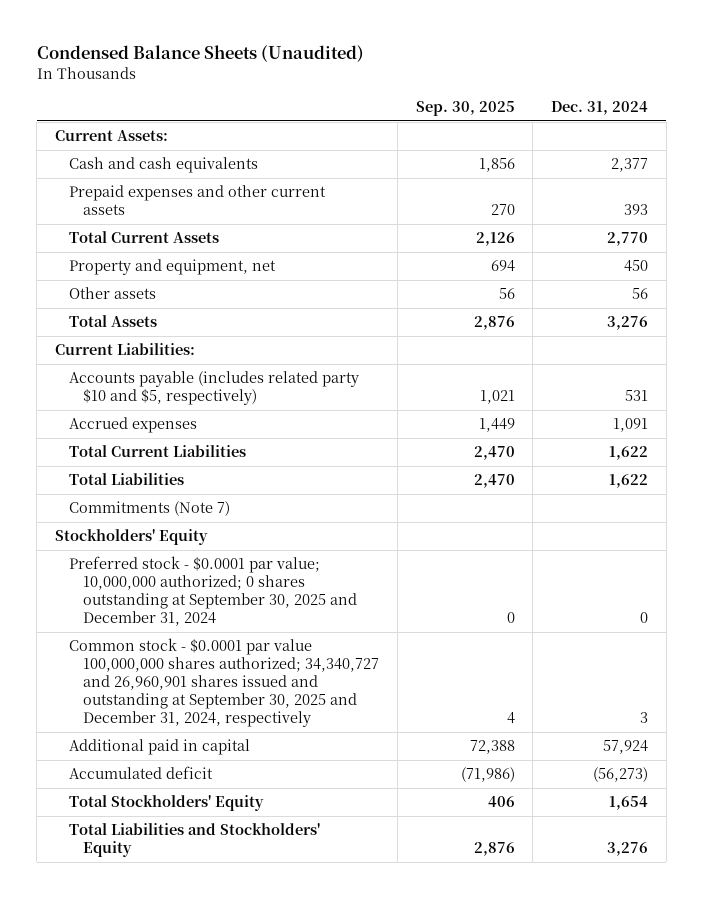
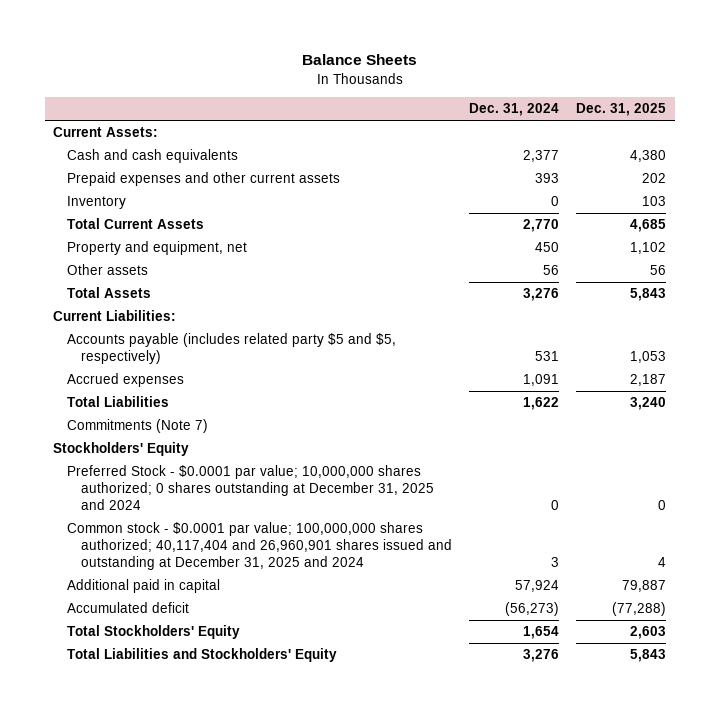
[36,45,364,63] Condensed Balance Sheets (Unaudited) -> [301,54,417,66] Balance Sheets
[415,101,515,117] Sep. 30, 2025 -> none
none -> [576,103,667,117] Dec. 31, 2025
none -> [67,196,127,210] Inventory
[69,371,360,406] Accounts payable (includes related party $10 and $5, respectively) -> [67,333,397,364] Accounts payable (includes related party $5 and $5, respectively)
[69,445,247,458] Total Current Liabilities -> none
[69,556,358,627] Preferred stock - $0.0001 par value; 10,000,000 authorized; 0 shares outstanding at September 30, 2025 and December 31, 2024 -> [67,465,435,510] Preferred Stock - $0.0001 par value; 10,000,000 shares authorized; 0 shares outstanding at December 31, 2025 and 2024
[69,638,380,728] Common stock - $0.0001 par value 100,000,000 shares authorized; 34,340,727 and 26,960,901 shares issued and outstanding at September 30, 2025 and December 31, 2024, respectively -> [67,522,453,570] Common stock - $0.0001 par value; 100,000,000 shares authorized; 40,117,404 and 26,960,901 shares issued and outstanding at December 31, 2025 and 2024

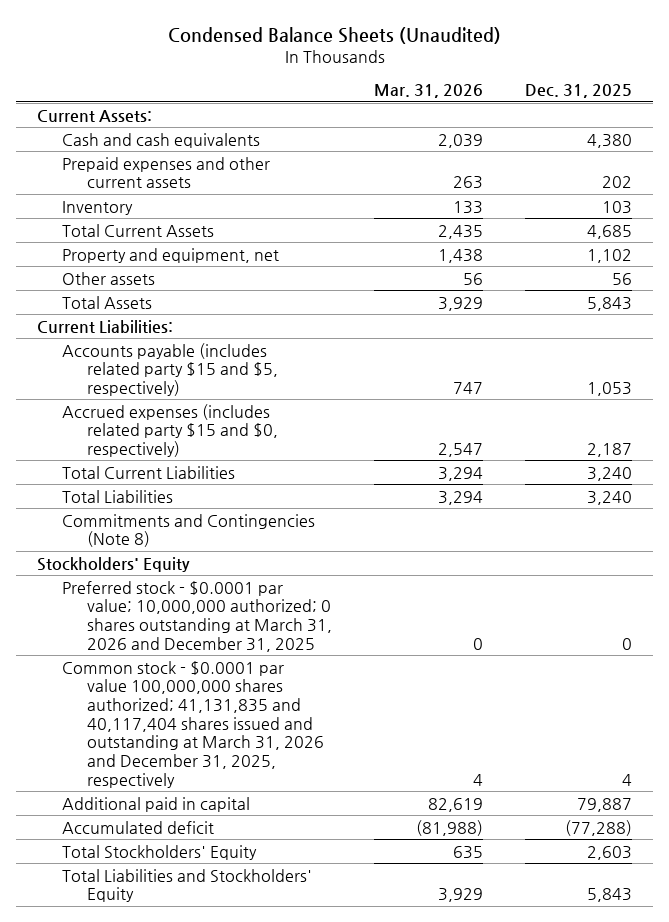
[301,54,417,66] Balance Sheets -> [167,26,501,44] Condensed Balance Sheets (Unaudited)
[469,103,560,117] Dec. 31, 2024 -> none
none -> [373,83,483,98] Mar. 31, 2026
[67,333,397,364] Accounts payable (includes related party $5 and $5, respectively) -> [62,342,278,396] Accounts payable (includes related party $15 and $5, respectively)
[67,373,185,388] Accrued expenses -> [62,403,278,457] Accrued expenses (includes related party $15 and $0, respectively)
none -> [62,465,236,479] Total Current Liabilities
[67,419,209,434] Commitments (Note 7) -> [62,513,316,548] Commitments and Contingencies (Note 8)
[67,465,435,510] Preferred Stock - $0.0001 par value; 10,000,000 shares authorized; 0 shares outstanding at December 31, 2025 and 2024 -> [62,580,332,652] Preferred stock - $0.0001 par value; 10,000,000 authorized; 0 shares outstanding at March 31, 2026 and December 31, 2025
[67,522,453,570] Common stock - $0.0001 par value; 100,000,000 shares authorized; 40,117,404 and 26,960,901 shares issued and outstanding at December 31, 2025 and 2024 -> [62,660,324,788] Common stock - $0.0001 par value 100,000,000 shares authorized; 41,131,835 and 40,117,404 shares issued and outstanding at March 31, 2026 and December 31, 2025, respectively

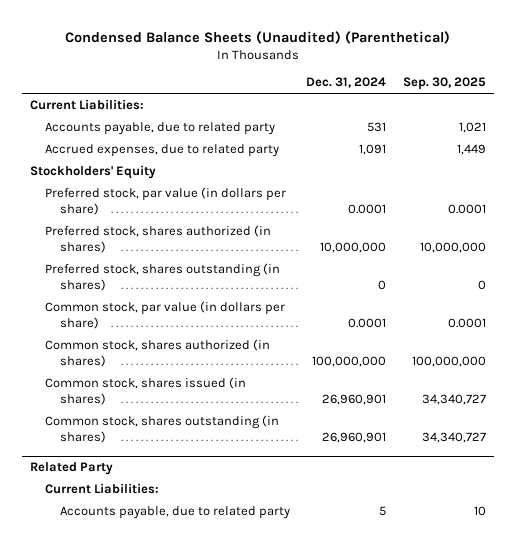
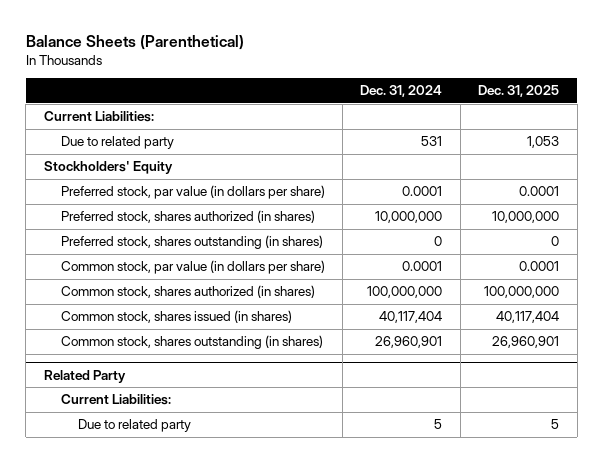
[64,30,450,44] Condensed Balance Sheets (Unaudited) (Parenthetical) -> [25,34,244,50] Balance Sheets (Parenthetical)
[402,77,486,91] Sep. 30, 2025 -> none
none -> [478,85,560,98] Dec. 31, 2025
[44,143,279,157] Accrued expenses, due to related party -> none
[44,121,275,135] Accounts payable, due to related party -> [60,136,174,150] Due to related party
[322,394,387,406] 26,960,901 -> [379,311,443,324] 40,117,404
[59,505,290,519] Accounts payable, due to related party -> [77,419,191,433] Due to related party

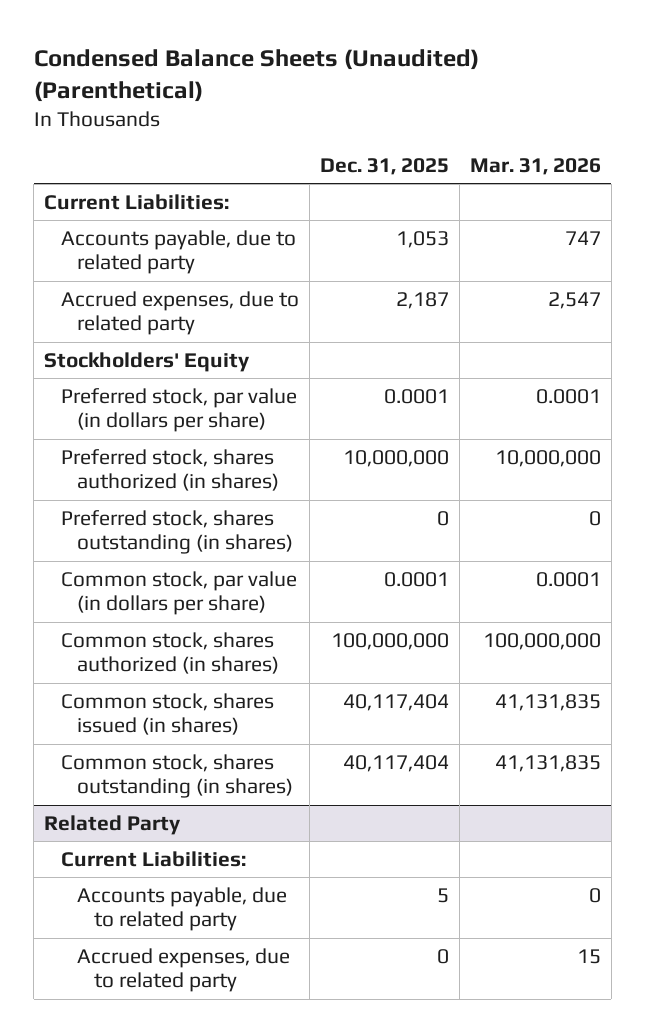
[25,34,244,50] Balance Sheets (Parenthetical) -> [33,48,479,103] Condensed Balance Sheets (Unaudited) (Parenthetical)
[360,85,443,98] Dec. 31, 2024 -> none
none -> [469,157,601,175] Mar. 31, 2026
[60,136,174,150] Due to related party -> [60,229,296,275] Accounts payable, due to related party
none -> [60,290,299,336] Accrued expenses, due to related party
[492,336,560,349] 26,960,901 -> [342,754,449,772] 40,117,404
[77,419,191,433] Due to related party -> [77,886,288,932] Accounts payable, due to related party
none -> [77,947,291,993] Accrued expenses, due to related party

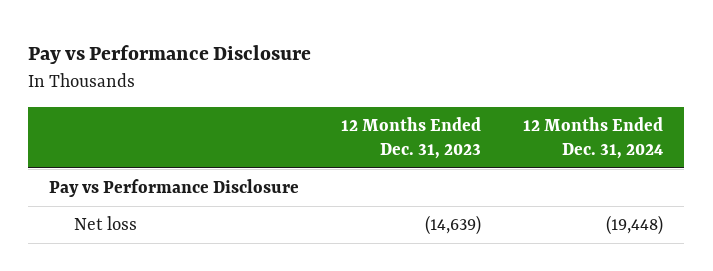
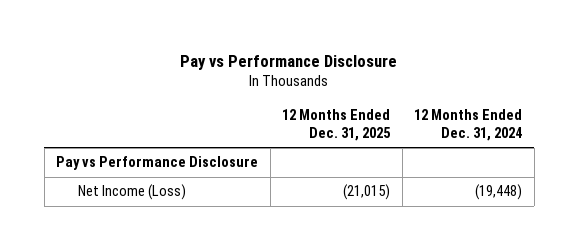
[341,117,482,159] 12 Months Ended Dec. 31, 2023 -> none
none -> [282,109,392,142] 12 Months Ended Dec. 31, 2025
[73,216,137,231] Net loss -> [78,184,187,201] Net Income (Loss)

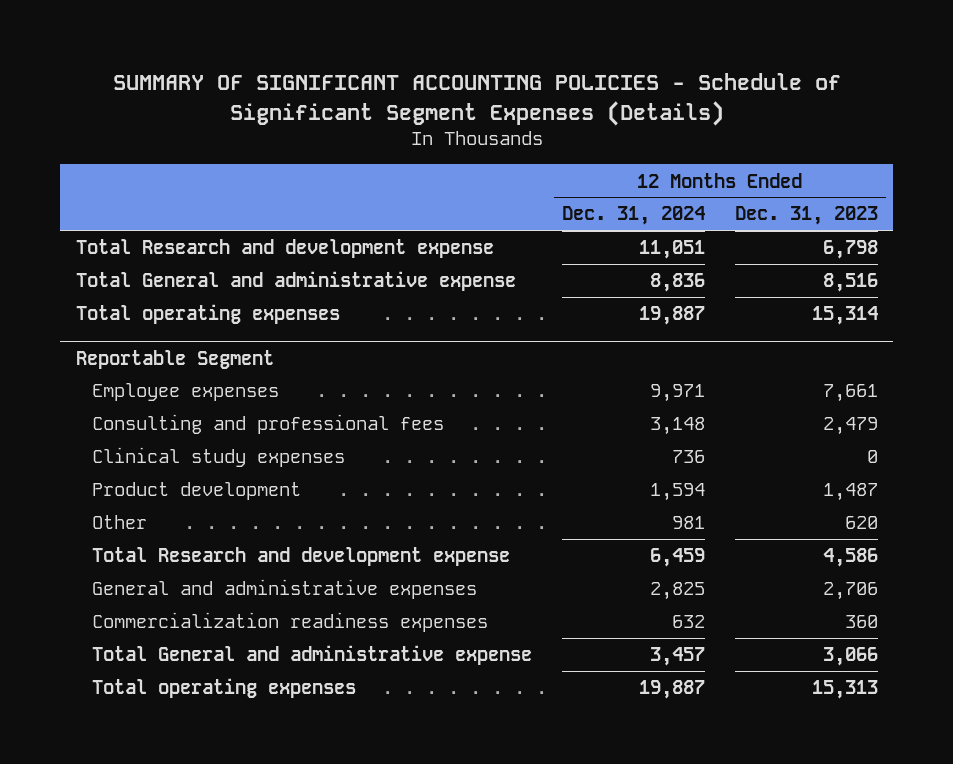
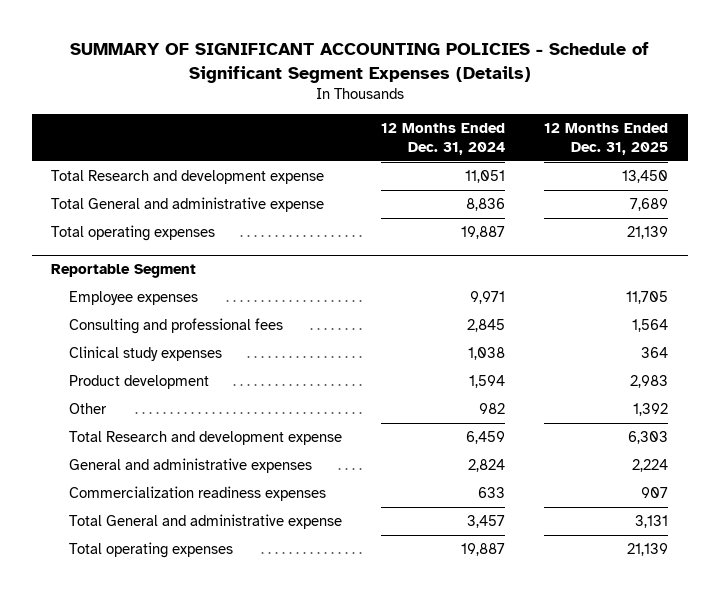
[734,206,878,226] Dec. 31, 2023 -> none
none -> [544,122,669,155] 12 Months Ended Dec. 31, 2025
[649,417,705,436] 3,148 -> [467,318,506,332] 2,845
[671,450,705,464] 736 -> [468,346,506,360] 1,038
[671,516,705,530] 981 -> [479,402,506,414] 982
[649,582,705,601] 2,825 -> [468,458,506,472] 2,824
[671,615,705,629] 632 -> [478,486,506,498] 633

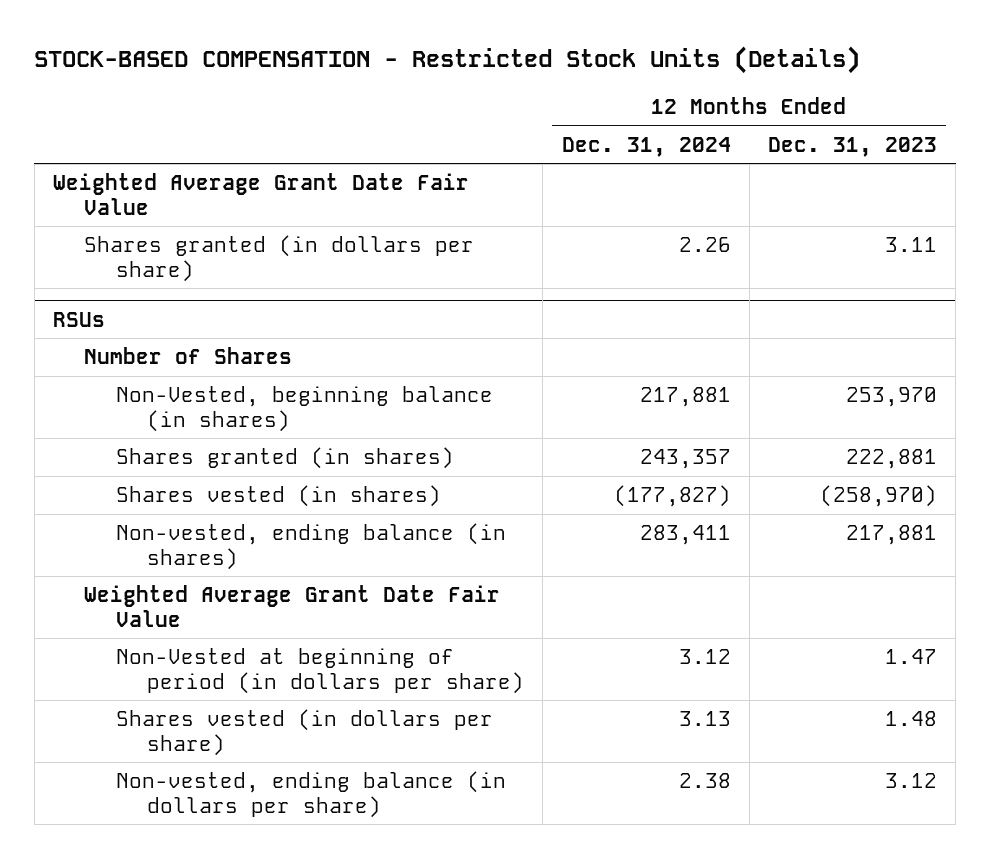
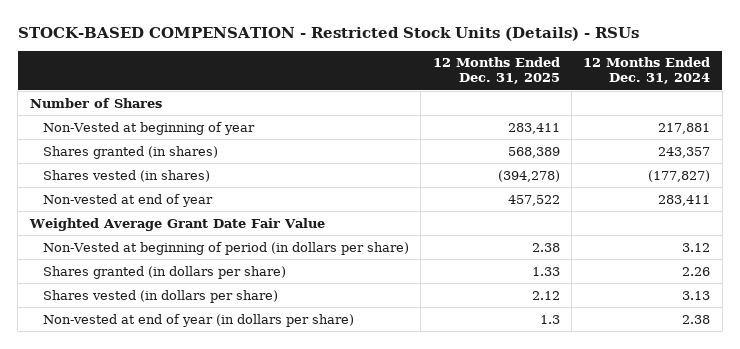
[34,45,861,74] STOCK-BASED COMPENSATION - Restricted Stock Units (Details) -> [17,26,639,41] STOCK-BASED COMPENSATION - Restricted Stock Units (Details) - RSUs
[768,136,938,157] Dec. 31, 2023 -> none
none -> [432,57,560,85] 12 Months Ended Dec. 31, 2025
[53,173,470,215] Weighted Average Grant Date Fair Value -> none
[53,311,106,327] RSUs -> none
[115,386,493,432] Non-Vested, beginning balance (in shares) -> [43,121,256,135] Non-Vested at beginning of year
[115,523,506,570] Non-vested, ending balance (in shares) -> [43,193,214,207] Non-vested at end of year
[84,235,475,282] Shares granted (in dollars per share) -> [43,265,287,279] Shares granted (in dollars per share)
[115,771,506,818] Non-vested, ending balance (in dollars per share) -> [43,313,355,327] Non-vested at end of year (in dollars per share)

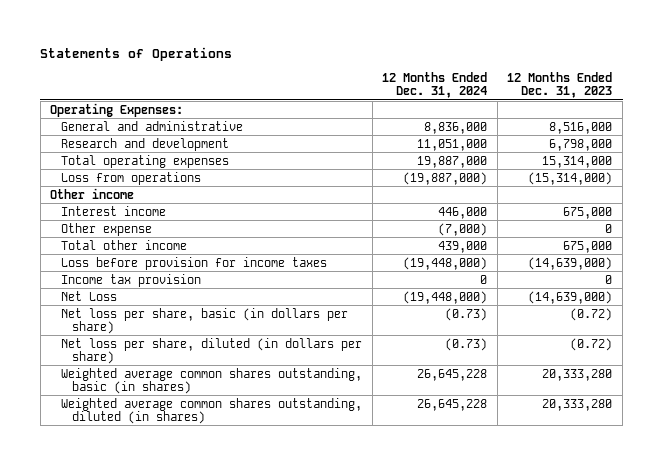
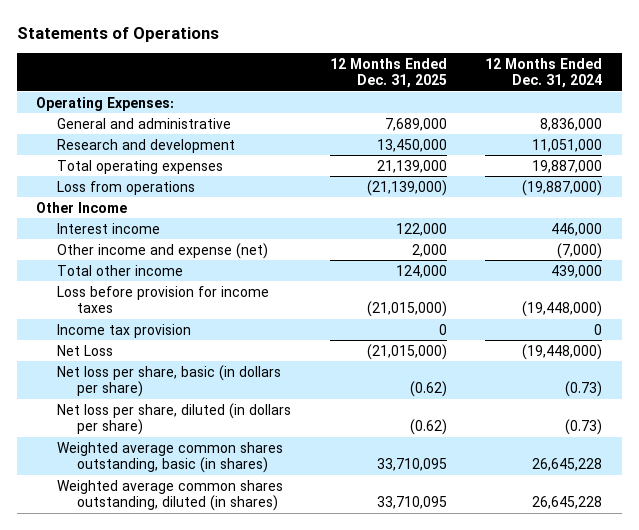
[507,71,613,99] 12 Months Ended Dec. 31, 2023 -> none
none -> [329,57,447,89] 12 Months Ended Dec. 31, 2025
[50,187,135,199] Other income -> [36,201,128,213] Other Income
[61,222,153,236] Other expense -> [56,242,268,259] Other income and expense (net)

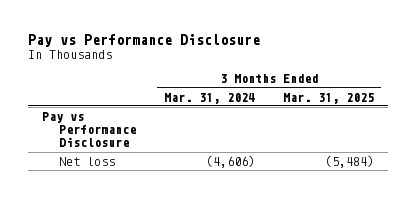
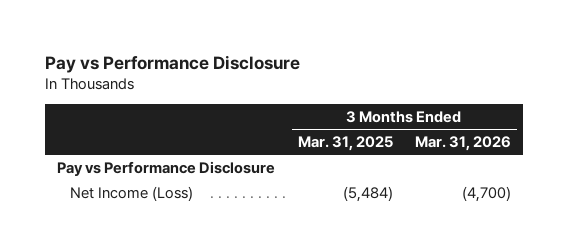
[163,92,255,104] Mar. 31, 2024 -> none
none -> [415,136,512,152] Mar. 31, 2026
[58,156,115,166] Net loss -> [70,185,194,201] Net Income (Loss)

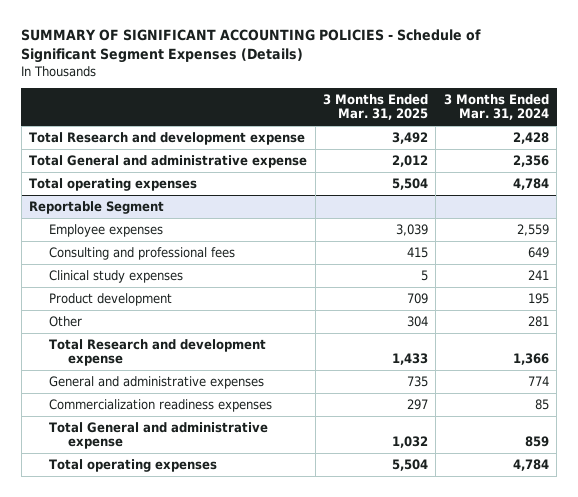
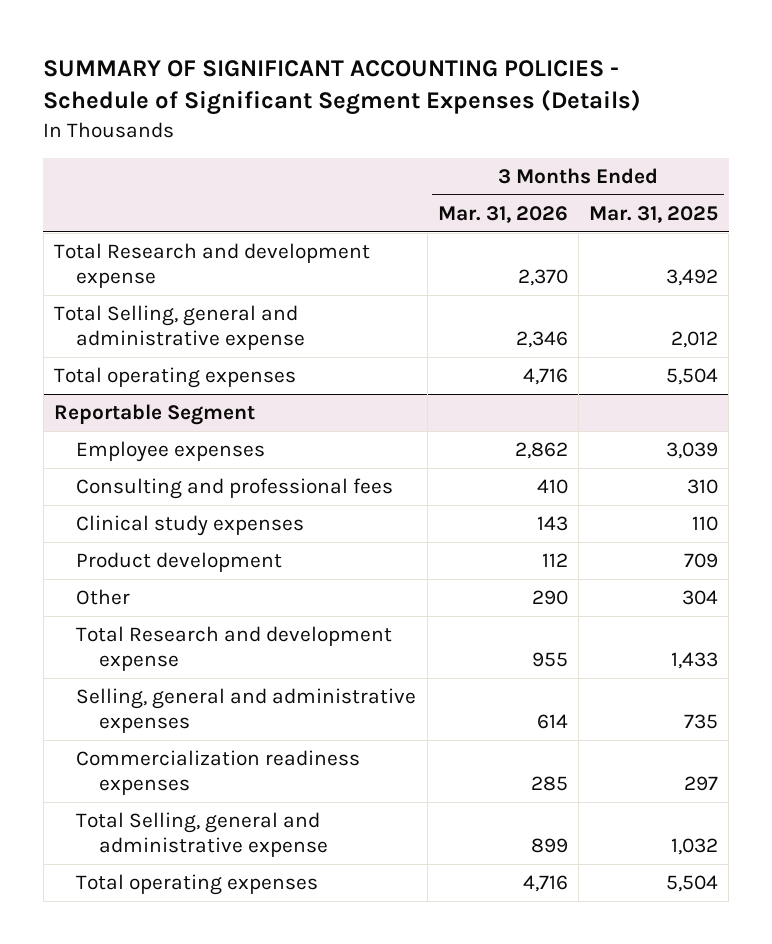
[443,94,549,121] 3 Months Ended Mar. 31, 2024 -> none
none -> [437,205,568,223] Mar. 31, 2026
[29,154,308,168] Total General and administrative expense -> [53,305,306,350] Total Selling, general and administrative expense
[406,246,428,258] 415 -> [687,479,719,495] 310
[420,269,428,281] 5 -> [692,516,719,532] 110
[48,375,264,389] General and administrative expenses -> [76,688,417,733] Selling, general and administrative expenses
[48,421,268,450] Total General and administrative expense -> [76,812,328,857] Total Selling, general and administrative expense

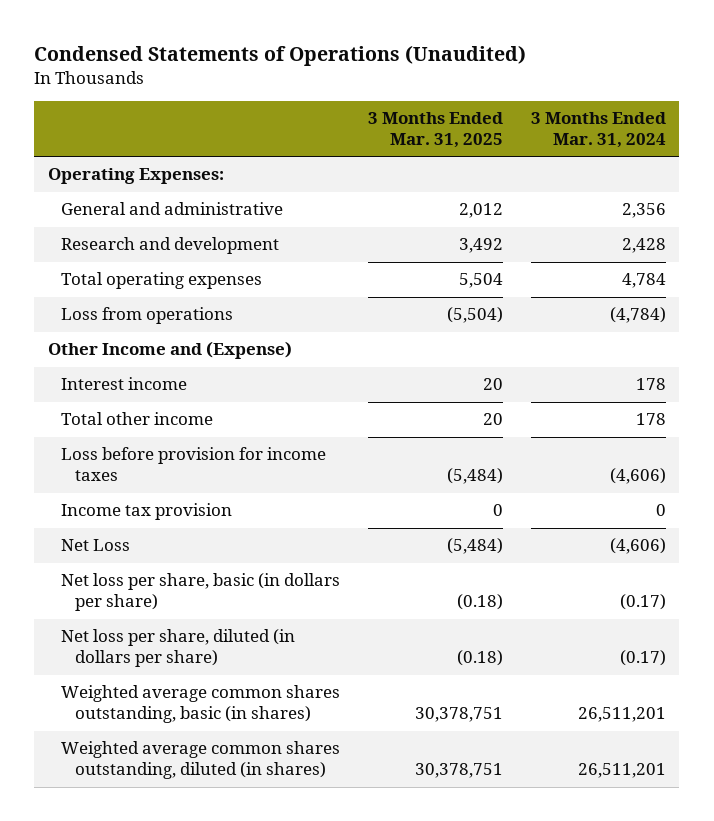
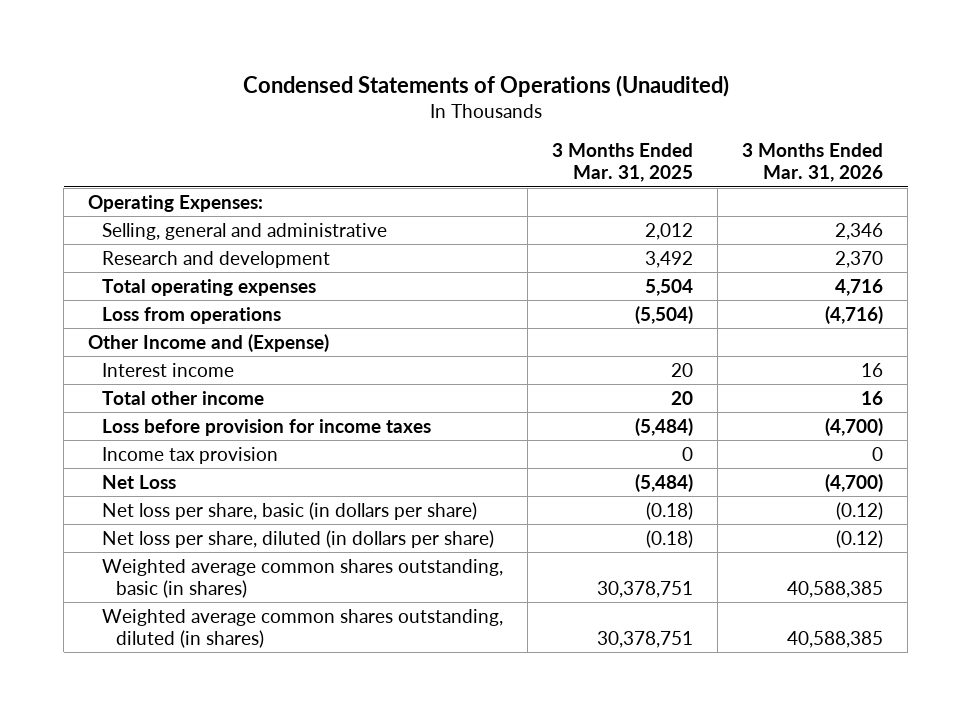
[530,111,666,149] 3 Months Ended Mar. 31, 2024 -> none
none -> [742,142,884,183] 3 Months Ended Mar. 31, 2026
[61,202,284,216] General and administrative -> [102,222,388,240] Selling, general and administrative

